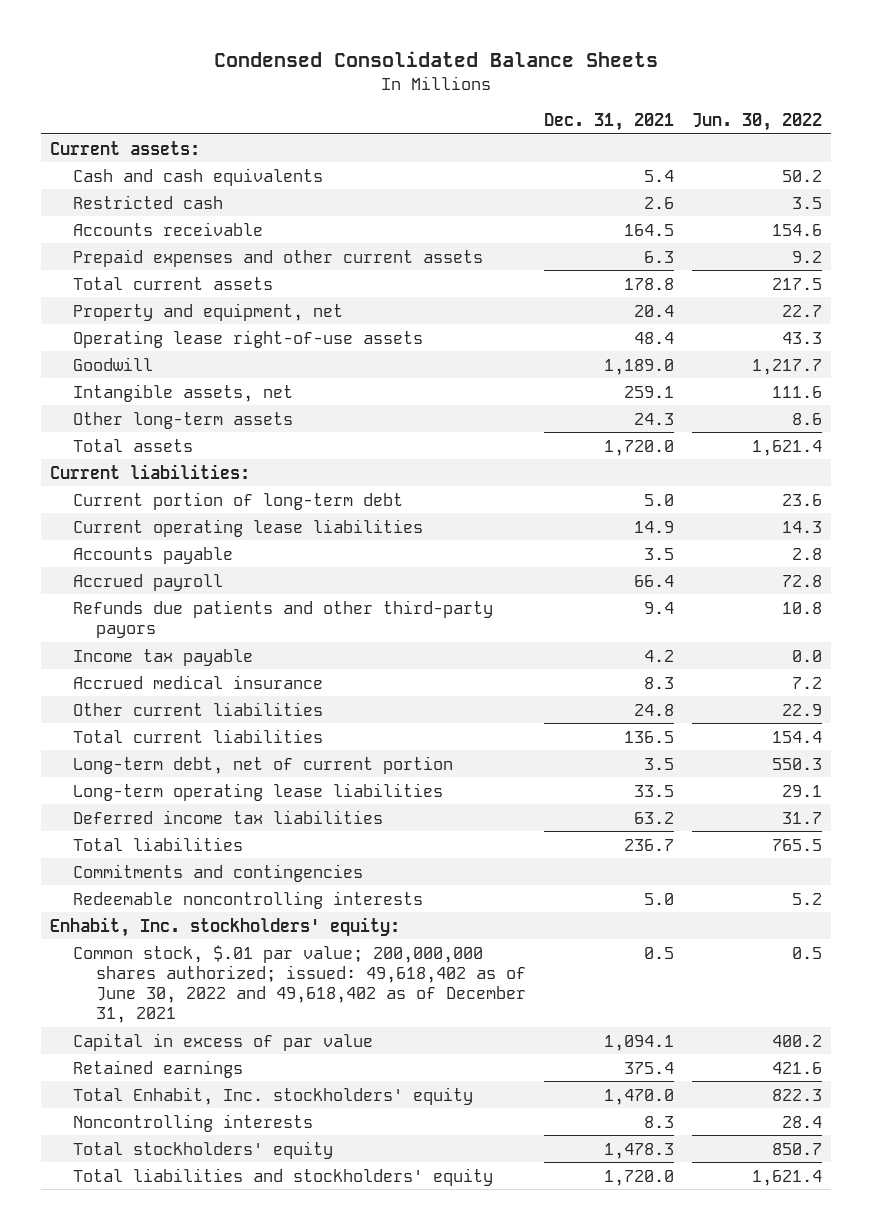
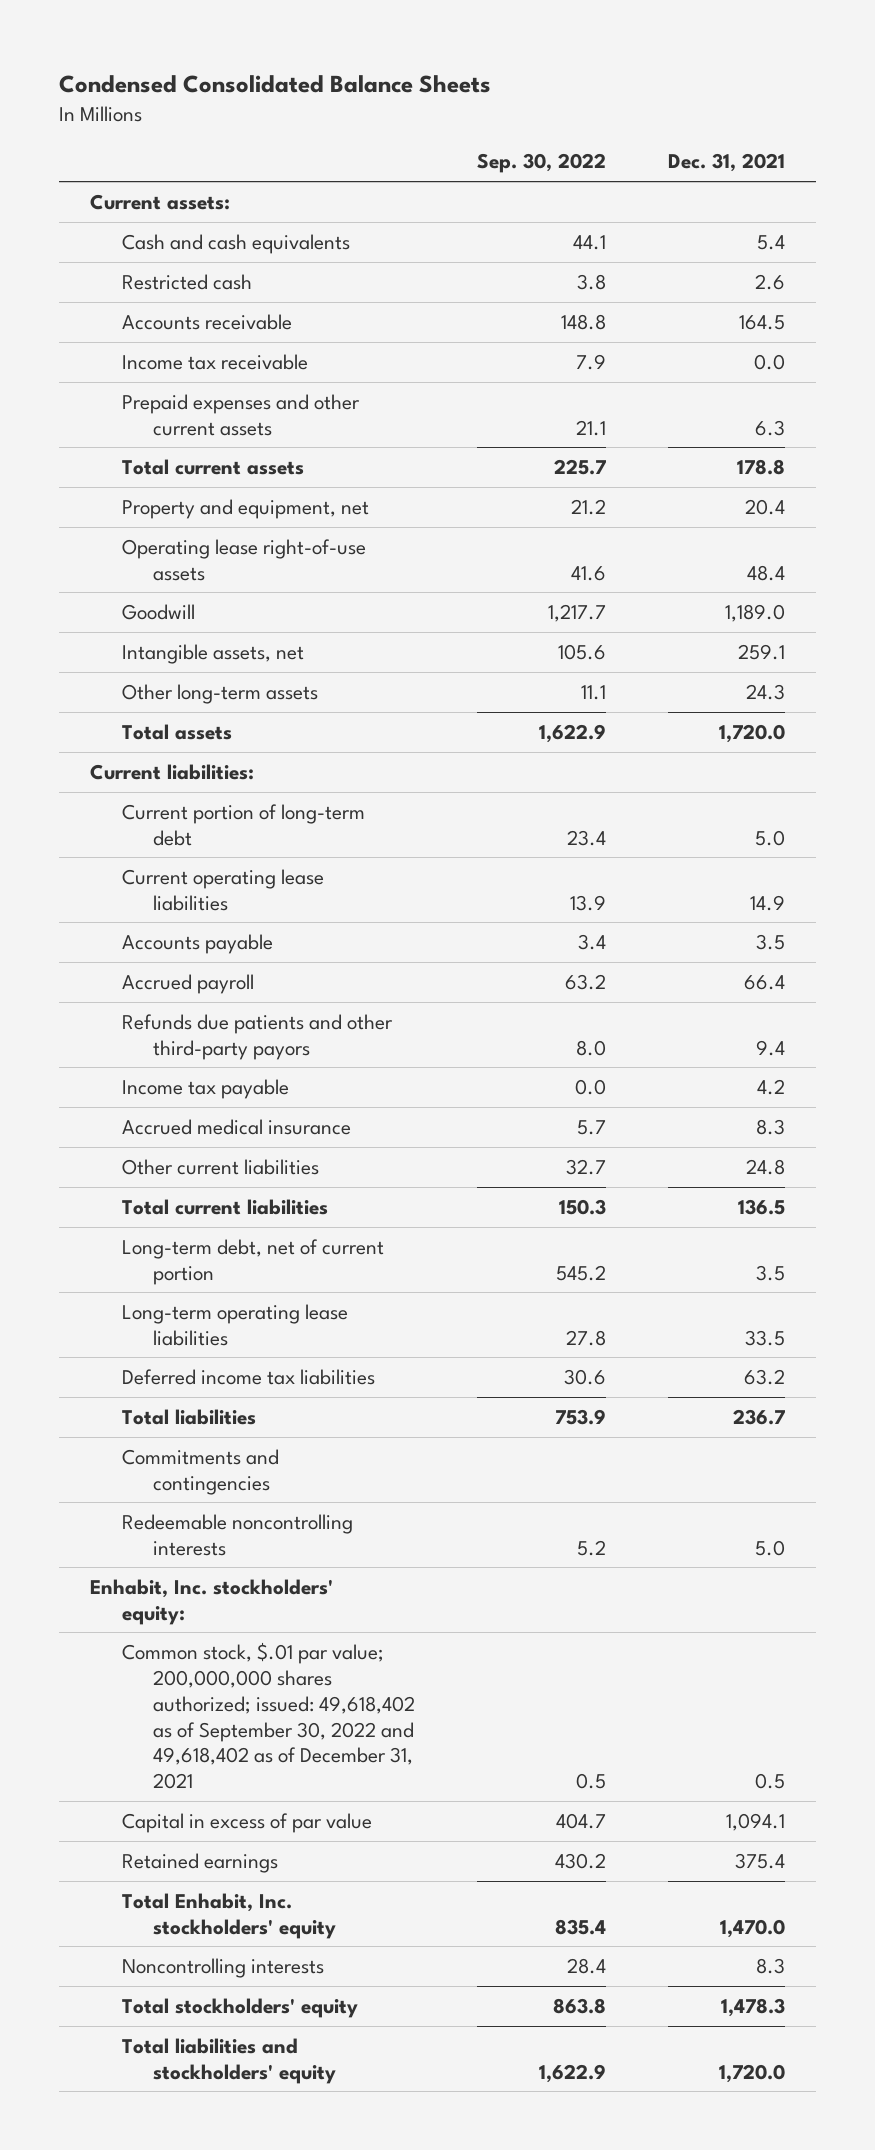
[691,113,822,132] Jun. 30, 2022 -> none
none -> [477,153,607,174] Sep. 30, 2022
none -> [121,353,308,370] Income tax receivable
[72,944,526,1024] Common stock, $.01 par value; 200,000,000 shares authorized; issued: 49,618,402 as of June 30, 2022 and 49,618,402 as of December 31, 2021 -> [121,1641,416,1790] Common stock, $.01 par value; 200,000,000 shares authorized; issued: 49,618,402 as of September 30, 2022 and 49,618,402 as of December 31, 2021

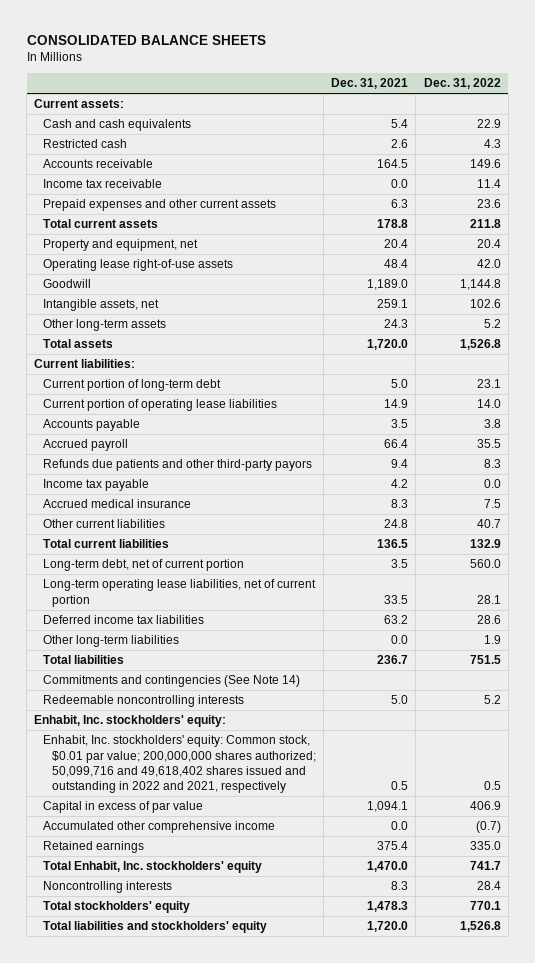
[59,74,492,93] Condensed Consolidated Balance Sheets -> [26,35,266,46] CONSOLIDATED BALANCE SHEETS
[477,153,607,174] Sep. 30, 2022 -> none
none -> [423,78,501,90] Dec. 31, 2022
[121,868,324,911] Current operating lease liabilities -> [42,399,277,412] Current portion of operating lease liabilities
[121,1303,348,1346] Long-term operating lease liabilities -> [42,579,316,607] Long-term operating lease liabilities, net of current portion
none -> [42,635,179,648] Other long-term liabilities
[121,1448,279,1495] Commitments and contingencies -> [42,675,300,688] Commitments and contingencies (See Note 14)
[121,1641,416,1790] Common stock, $.01 par value; 200,000,000 shares authorized; issued: 49,618,402 as of September 30, 2022 and 49,618,402 as of December 31, 2021 -> [42,735,316,794] Enhabit, Inc. stockholders' equity: Common stock, $0.01 par value; 200,000,000 shares authorized; 50,099,716 and 49,618,402 shares issued and outstanding in 2022 and 2021, respectively
none -> [42,821,275,834] Accumulated other comprehensive income

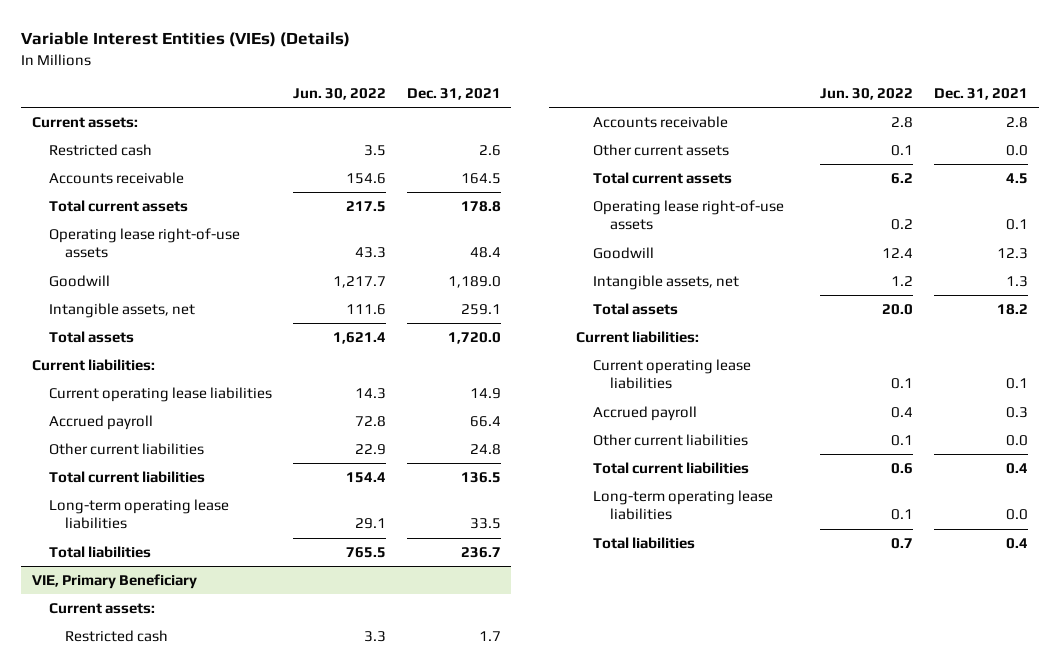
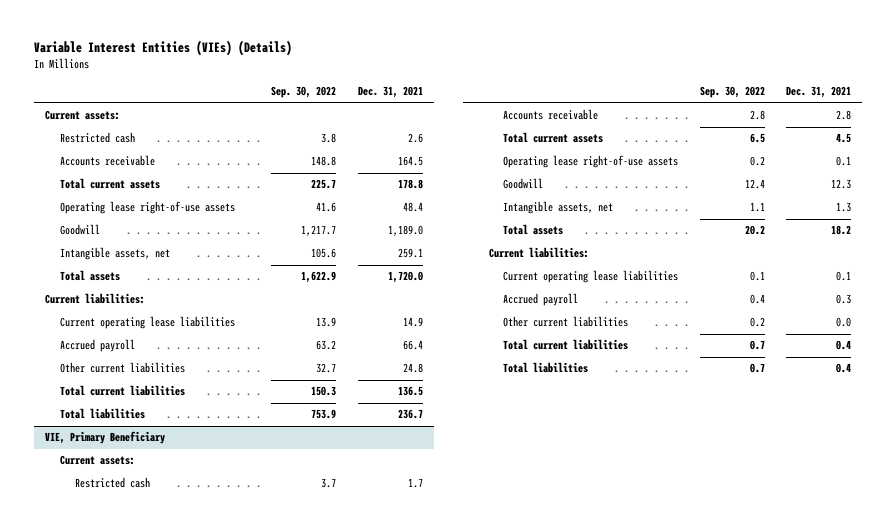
[292,88,386,101] Jun. 30, 2022 -> none
none -> [271,86,337,99] Sep. 30, 2022
[48,498,229,530] Long-term operating lease liabilities -> none
[592,143,729,156] Other current assets -> none
[592,489,773,521] Long-term operating lease liabilities -> none

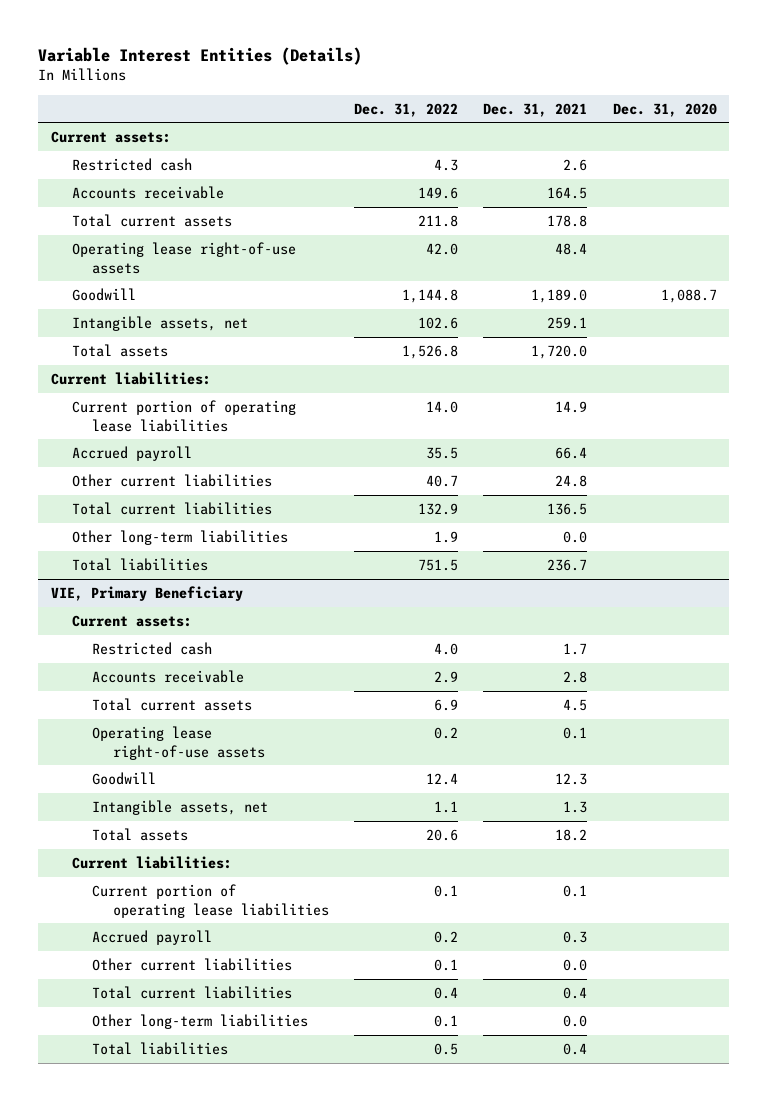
[34,40,293,57] Variable Interest Entities (VIEs) (Details) -> [38,46,363,65] Variable Interest Entities (Details)
[271,86,337,99] Sep. 30, 2022 -> none
none -> [354,102,459,117] Dec. 31, 2022
none -> [612,102,717,117] Dec. 31, 2020
[59,316,235,330] Current operating lease liabilities -> [71,399,296,432] Current portion of operating lease liabilities
none -> [71,529,288,545] Other long-term liabilities
[503,270,679,284] Current operating lease liabilities -> [92,883,329,918] Current portion of operating lease liabilities
none -> [92,1013,309,1029] Other long-term liabilities

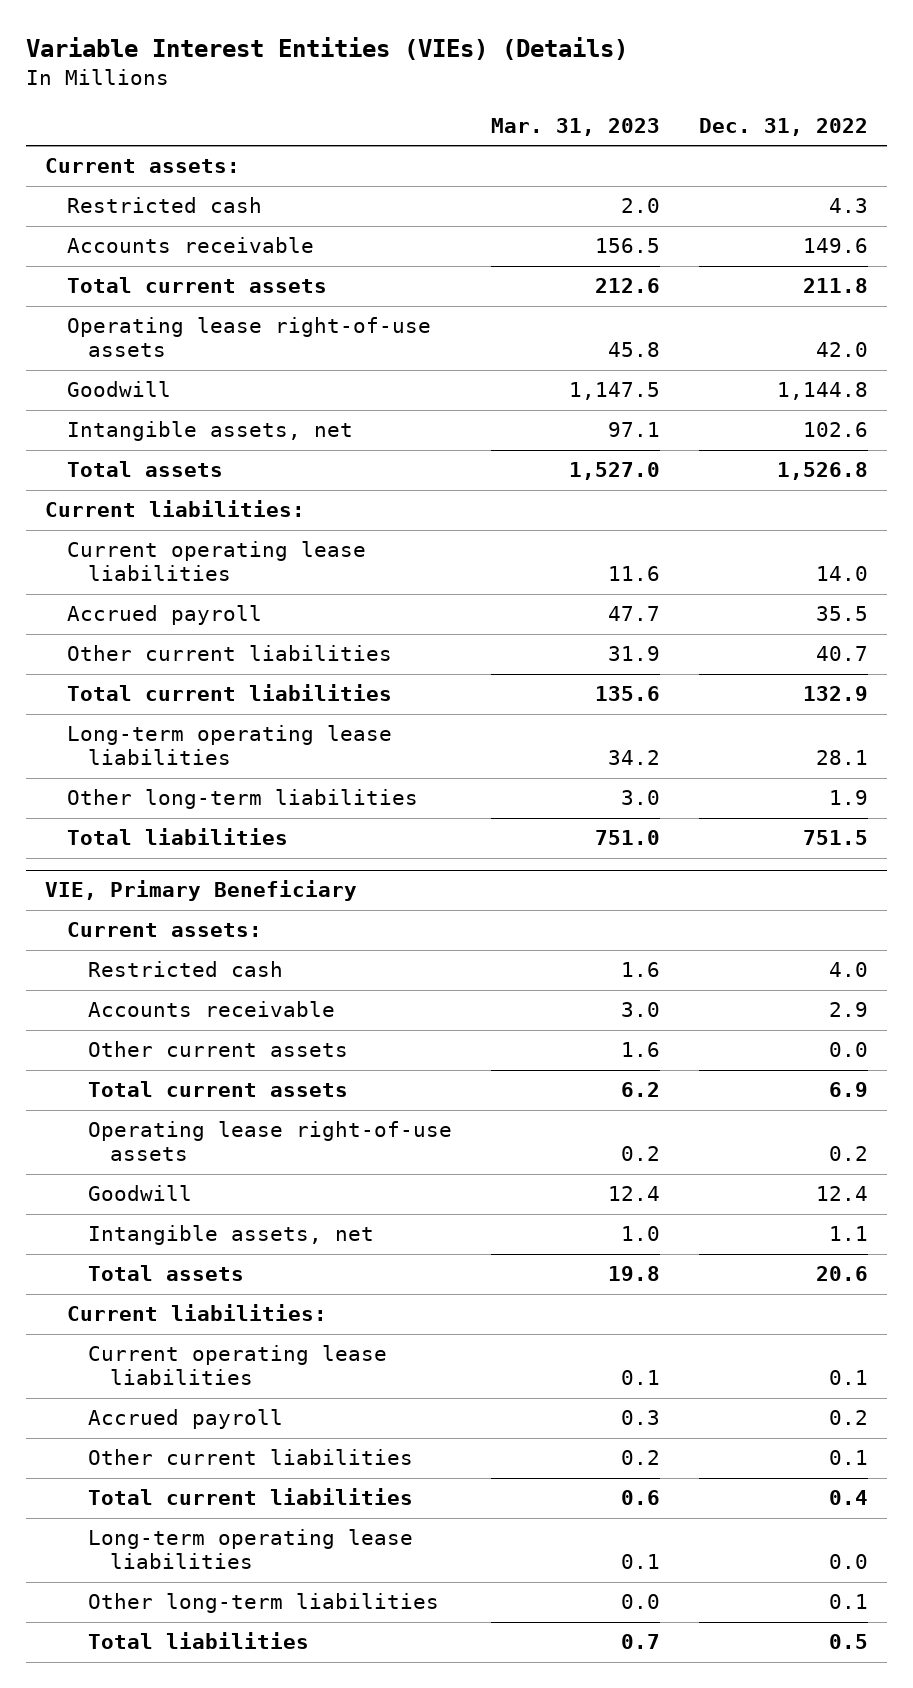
[38,46,363,65] Variable Interest Entities (Details) -> [25,37,628,61] Variable Interest Entities (VIEs) (Details)
[483,102,588,117] Dec. 31, 2021 -> none
[612,102,717,117] Dec. 31, 2020 -> none
none -> [491,117,661,136] Mar. 31, 2023
[71,399,296,432] Current portion of operating lease liabilities -> [66,541,366,582] Current operating lease liabilities
none -> [66,725,392,766] Long-term operating lease liabilities
none -> [88,1041,349,1058] Other current assets
[92,883,329,918] Current portion of operating lease liabilities -> [88,1345,388,1386] Current operating lease liabilities
none -> [88,1529,414,1570] Long-term operating lease liabilities

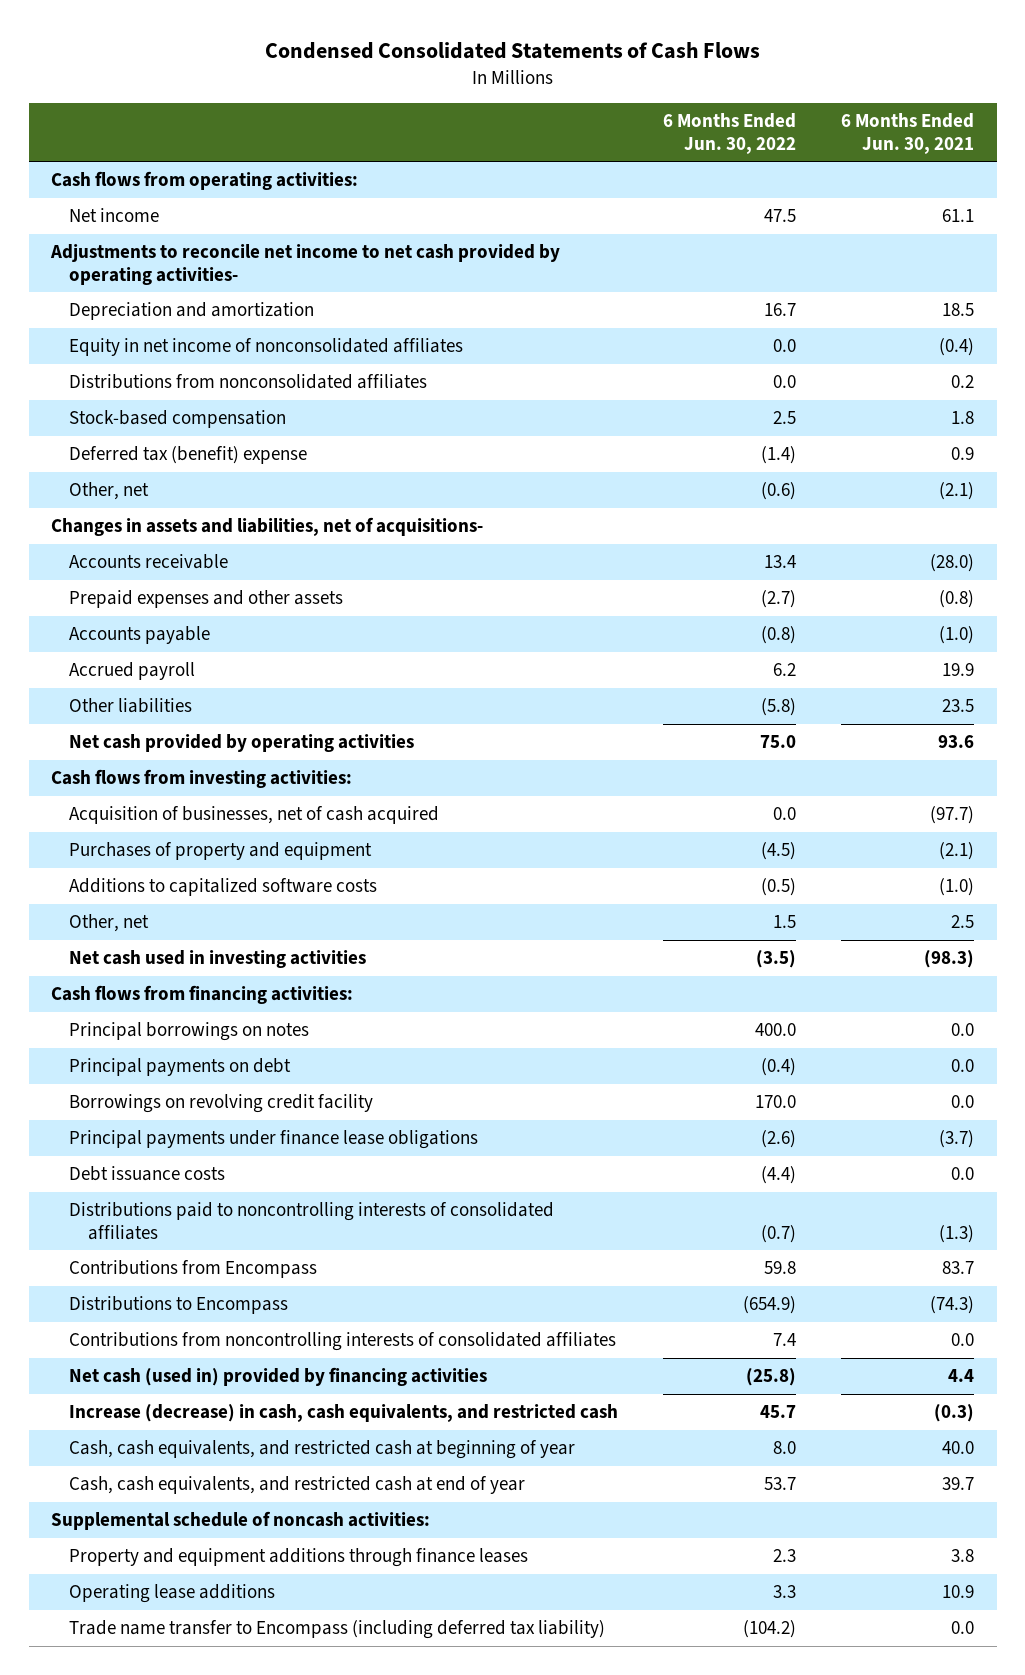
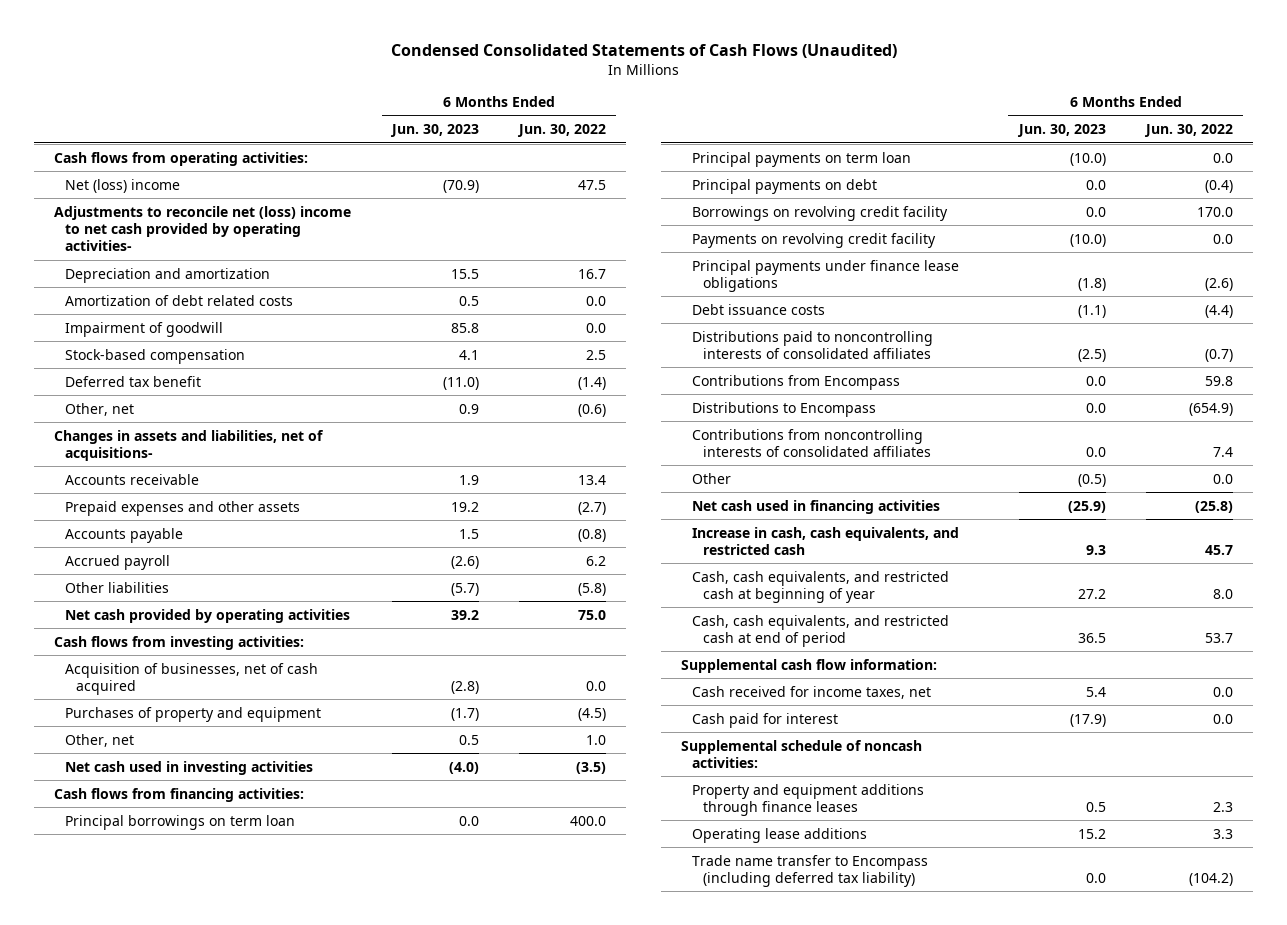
[264,42,760,60] Condensed Consolidated Statements of Cash Flows -> [390,43,897,58] Condensed Consolidated Statements of Cash Flows (Unaudited)
[841,113,975,154] 6 Months Ended Jun. 30, 2021 -> none
none -> [389,124,479,138] Jun. 30, 2023
[69,208,160,223] Net income -> [65,178,181,193] Net (loss) income
[50,244,561,285] Adjustments to reconcile net income to net cash provided by operating activities- -> [54,205,352,252] Adjustments to reconcile net (loss) income to net cash provided by operating activities-
[69,338,464,357] Equity in net income of nonconsolidated affiliates -> none
[69,374,428,390] Distributions from nonconsolidated affiliates -> none
none -> [65,294,294,306] Amortization of debt related costs
none -> [65,321,224,337] Impairment of goodwill
[69,446,308,465] Deferred tax (benefit) expense -> [65,375,202,387] Deferred tax benefit
[69,878,378,897] Additions to capitalized software costs -> none
[773,915,797,929] 1.5 -> [585,734,606,745] 1.0
[69,1022,310,1042] Principal borrowings on notes -> [65,814,296,830] Principal borrowings on term loan
none -> [692,151,912,167] Principal payments on term loan
none -> [692,232,937,248] Payments on revolving credit facility
none -> [692,472,732,484] Other
[69,1367,488,1387] Net cash (used in) provided by financing activities -> [692,499,941,514] Net cash used in financing activities
[69,1404,619,1423] Increase (decrease) in cash, cash equivalents, and restricted cash -> [692,526,960,556] Increase in cash, cash equivalents, and restricted cash
[69,1476,526,1495] Cash, cash equivalents, and restricted cash at end of year -> [692,614,950,648] Cash, cash equivalents, and restricted cash at end of period
none -> [681,658,938,673] Supplemental cash flow information:
none -> [692,685,932,699] Cash received for income taxes, net
none -> [692,712,839,728] Cash paid for interest

